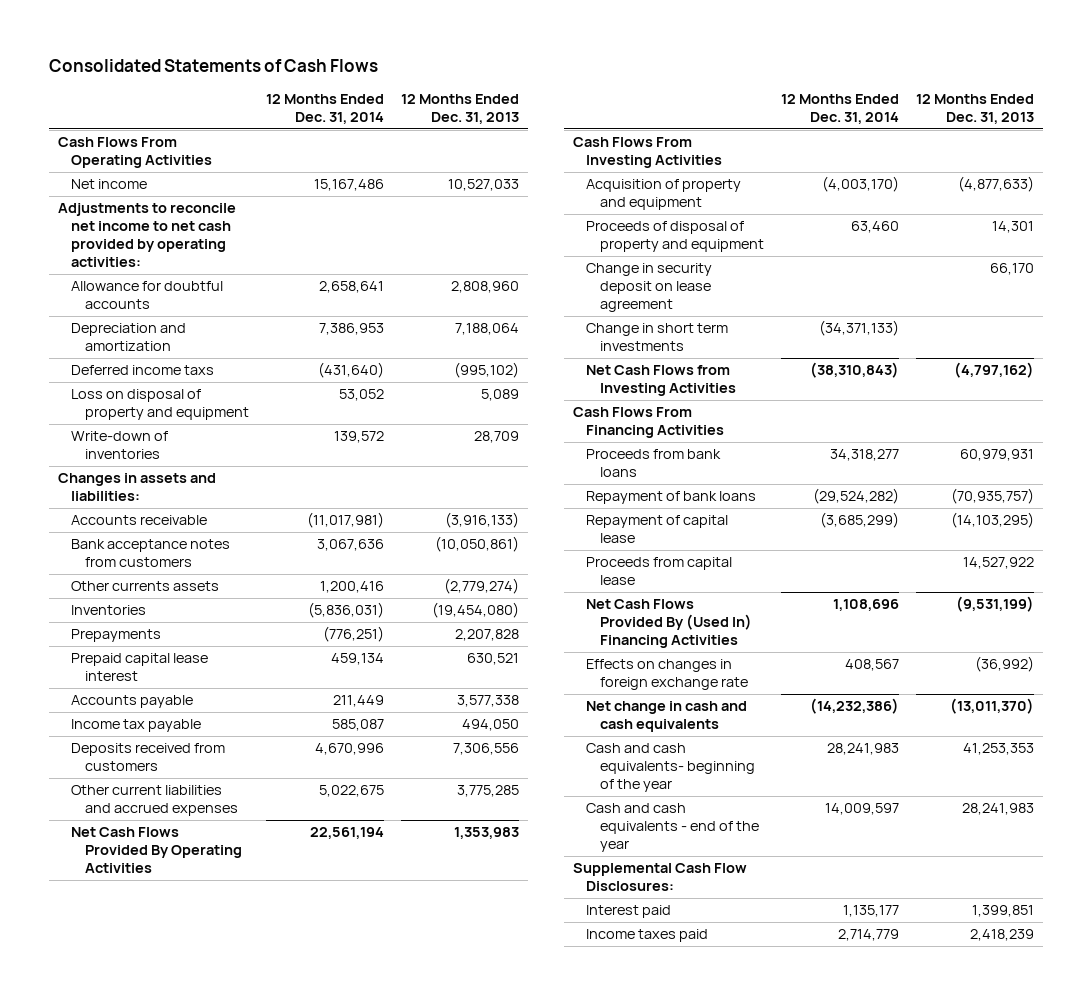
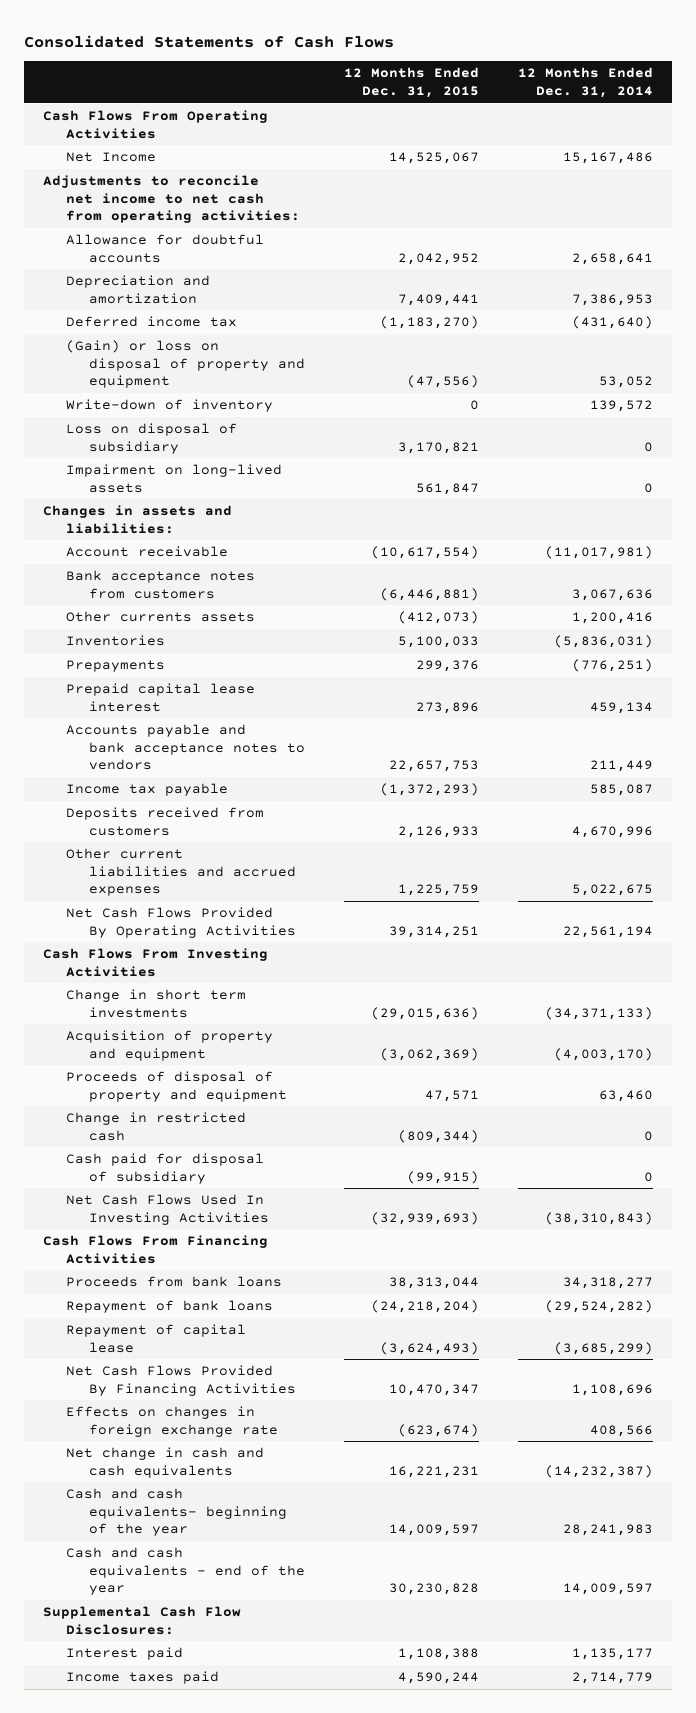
[401,94,520,125] 12 Months Ended Dec. 31, 2013 -> none
none -> [344,67,480,98] 12 Months Ended Dec. 31, 2015
[71,179,148,190] Net income -> [66,152,157,163] Net Income
[58,203,237,268] Adjustments to reconcile net income to net cash provided by operating activities: -> [43,175,301,224] Adjustments to reconcile net income to net cash from operating activities:
[71,365,215,376] Deferred income taxs -> [66,316,238,328] Deferred income tax
[71,389,249,421] Loss on disposal of property and equipment -> [66,340,306,389] (Gain) or loss on disposal of property and equipment
[71,431,169,460] Write-down of inventories -> [66,399,274,413] Write-down of inventory
none -> [66,423,238,454] Loss on disposal of subsidiary
none -> [66,464,283,493] Impairment on long-lived assets
[71,515,208,526] Accounts receivable -> [66,546,229,558] Account receivable
[71,695,194,709] Accounts payable -> [66,724,306,771] Accounts payable and bank acceptance notes to vendors
[586,323,729,352] Change in short term investments -> [66,989,247,1018] Change in short term investments
[586,263,713,313] Change in security deposit on lease agreement -> none
none -> [66,1112,247,1141] Change in restricted cash
none -> [66,1153,265,1184] Cash paid for disposal of subsidiary
[586,365,736,397] Net Cash Flows from Investing Activities -> [66,1194,270,1225] Net Cash Flows Used In Investing Activities
[586,557,733,586] Proceeds from capital lease -> none
[586,599,752,649] Net Cash Flows Provided By (Used In) Financing Activities -> [66,1365,297,1396] Net Cash Flows Provided By Financing Activities
[844,659,899,672] 408,567 -> [589,1424,653,1437] 408,566
[809,698,899,715] (14,232,386) -> [544,1464,653,1478] (14,232,387)

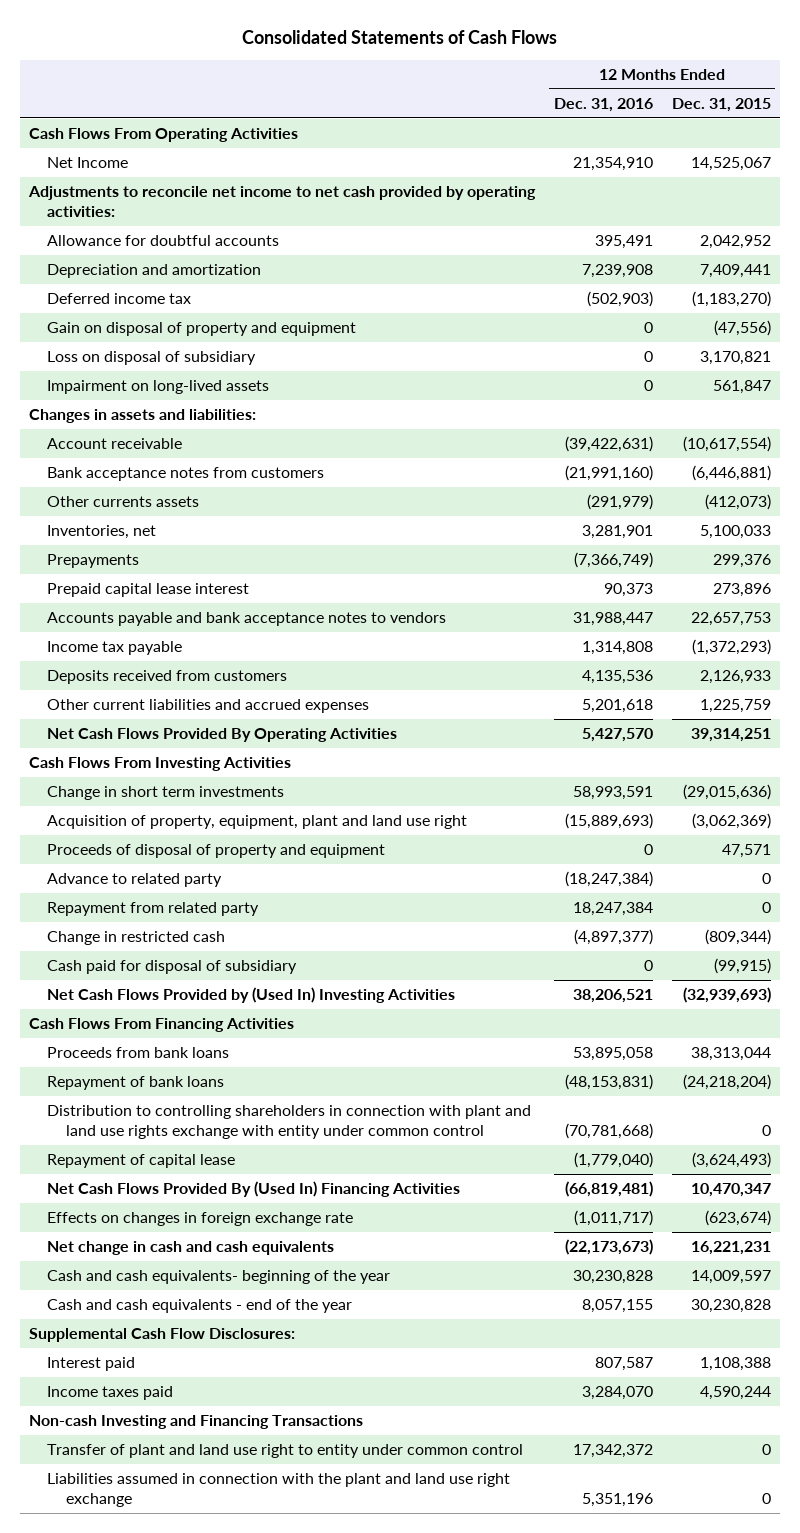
[517,67,653,98] 12 Months Ended Dec. 31, 2014 -> none
none -> [553,97,653,112] Dec. 31, 2016
[43,175,301,224] Adjustments to reconcile net income to net cash from operating activities: -> [28,186,537,218] Adjustments to reconcile net income to net cash provided by operating activities:
[66,399,274,413] Write-down of inventory -> none
[66,340,306,389] (Gain) or loss on disposal of property and equipment -> [47,322,357,337] Gain on disposal of property and equipment
[66,635,166,647] Inventories -> [47,525,157,540] Inventories, net
[66,1030,274,1061] Acquisition of property and equipment -> [47,815,468,830] Acquisition of property, equipment, plant and land use right
none -> [47,873,223,888] Advance to related party
none -> [47,902,260,917] Repayment from related party
[66,1194,270,1225] Net Cash Flows Used In Investing Activities -> [47,987,456,1004] Net Cash Flows Provided by (Used In) Investing Activities
none -> [47,1105,532,1140] Distribution to controlling shareholders in connection with plant and land use rights exchange with entity under common control
[66,1365,297,1396] Net Cash Flows Provided By Financing Activities -> [47,1181,461,1198] Net Cash Flows Provided By (Used In) Financing Activities
none -> [29,1415,364,1430] Non-cash Investing and Financing Transactions
none -> [47,1444,524,1459] Transfer of plant and land use right to entity under common control
none -> [47,1473,511,1508] Liabilities assumed in connection with the plant and land use right exchange

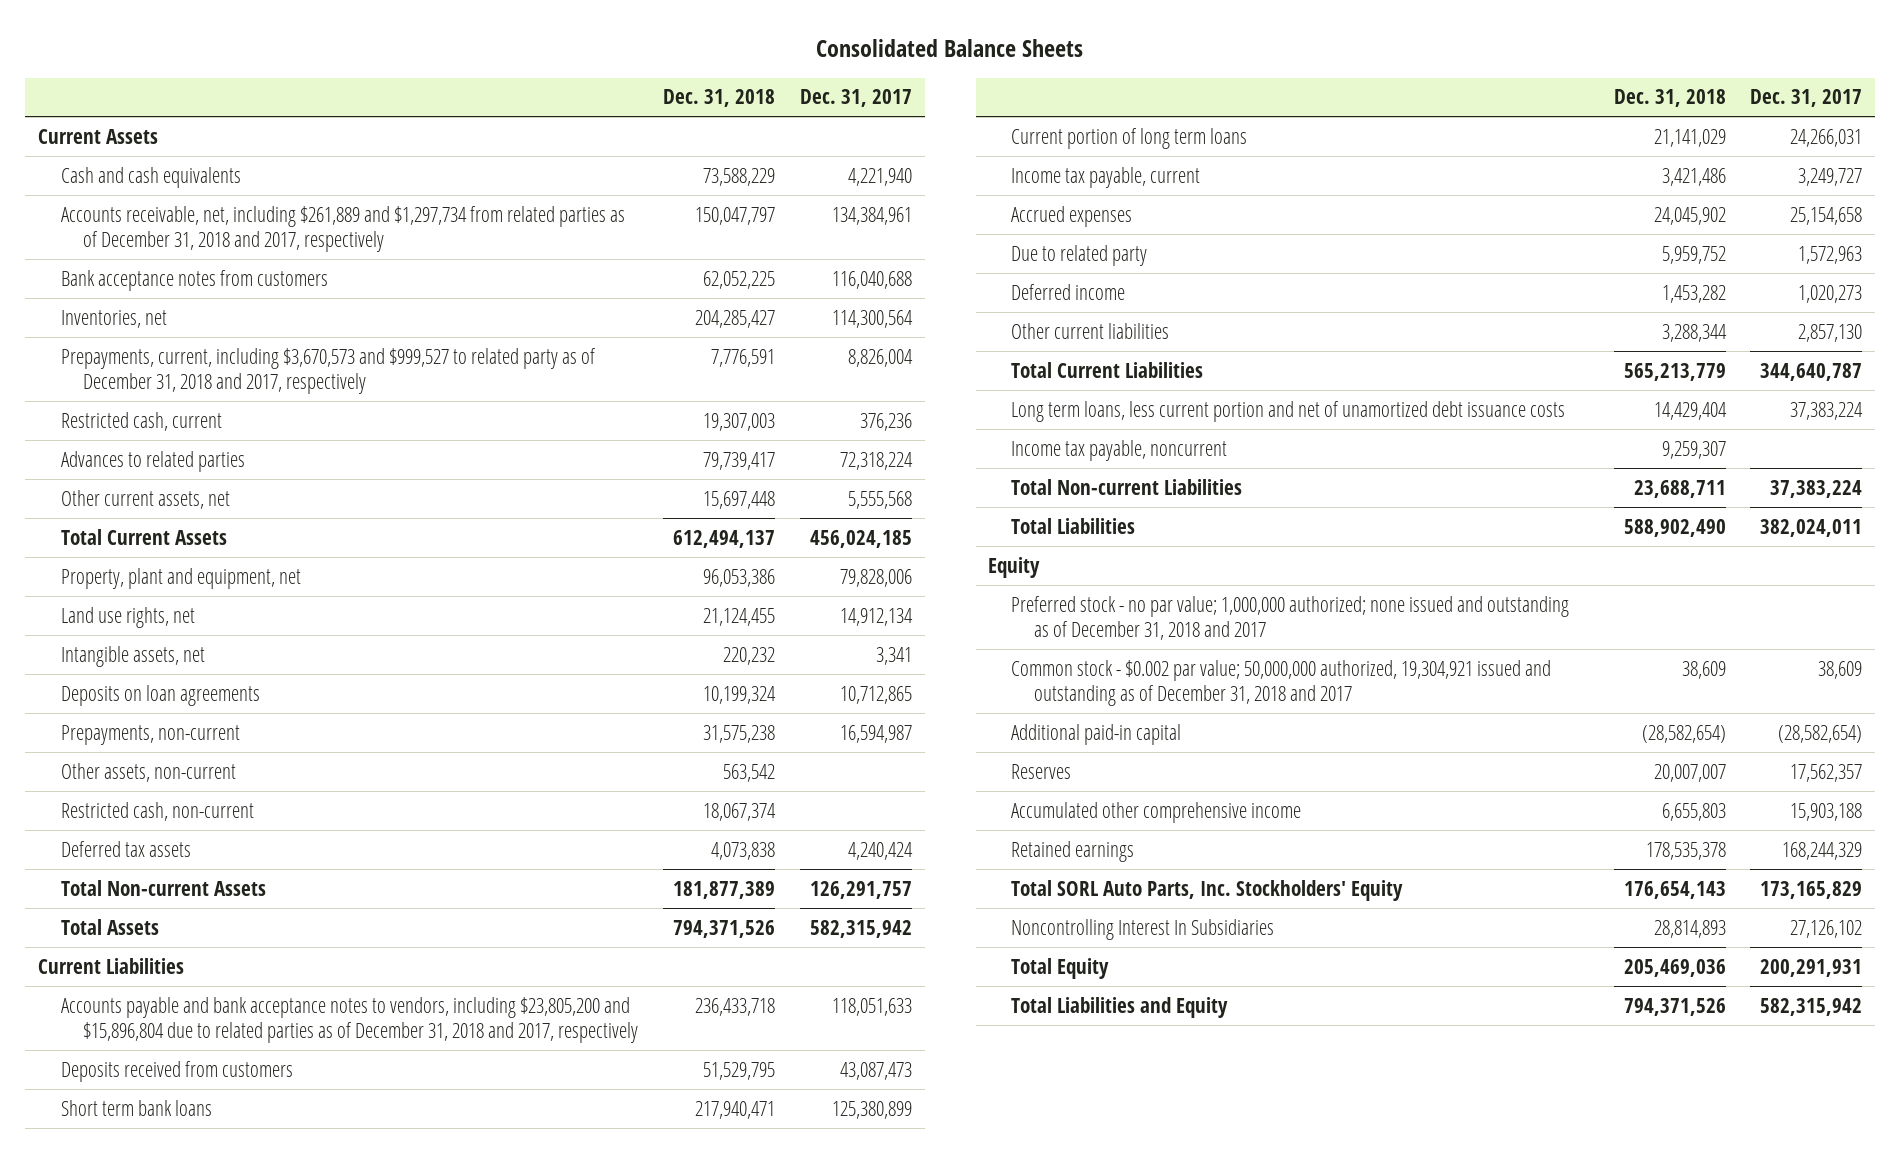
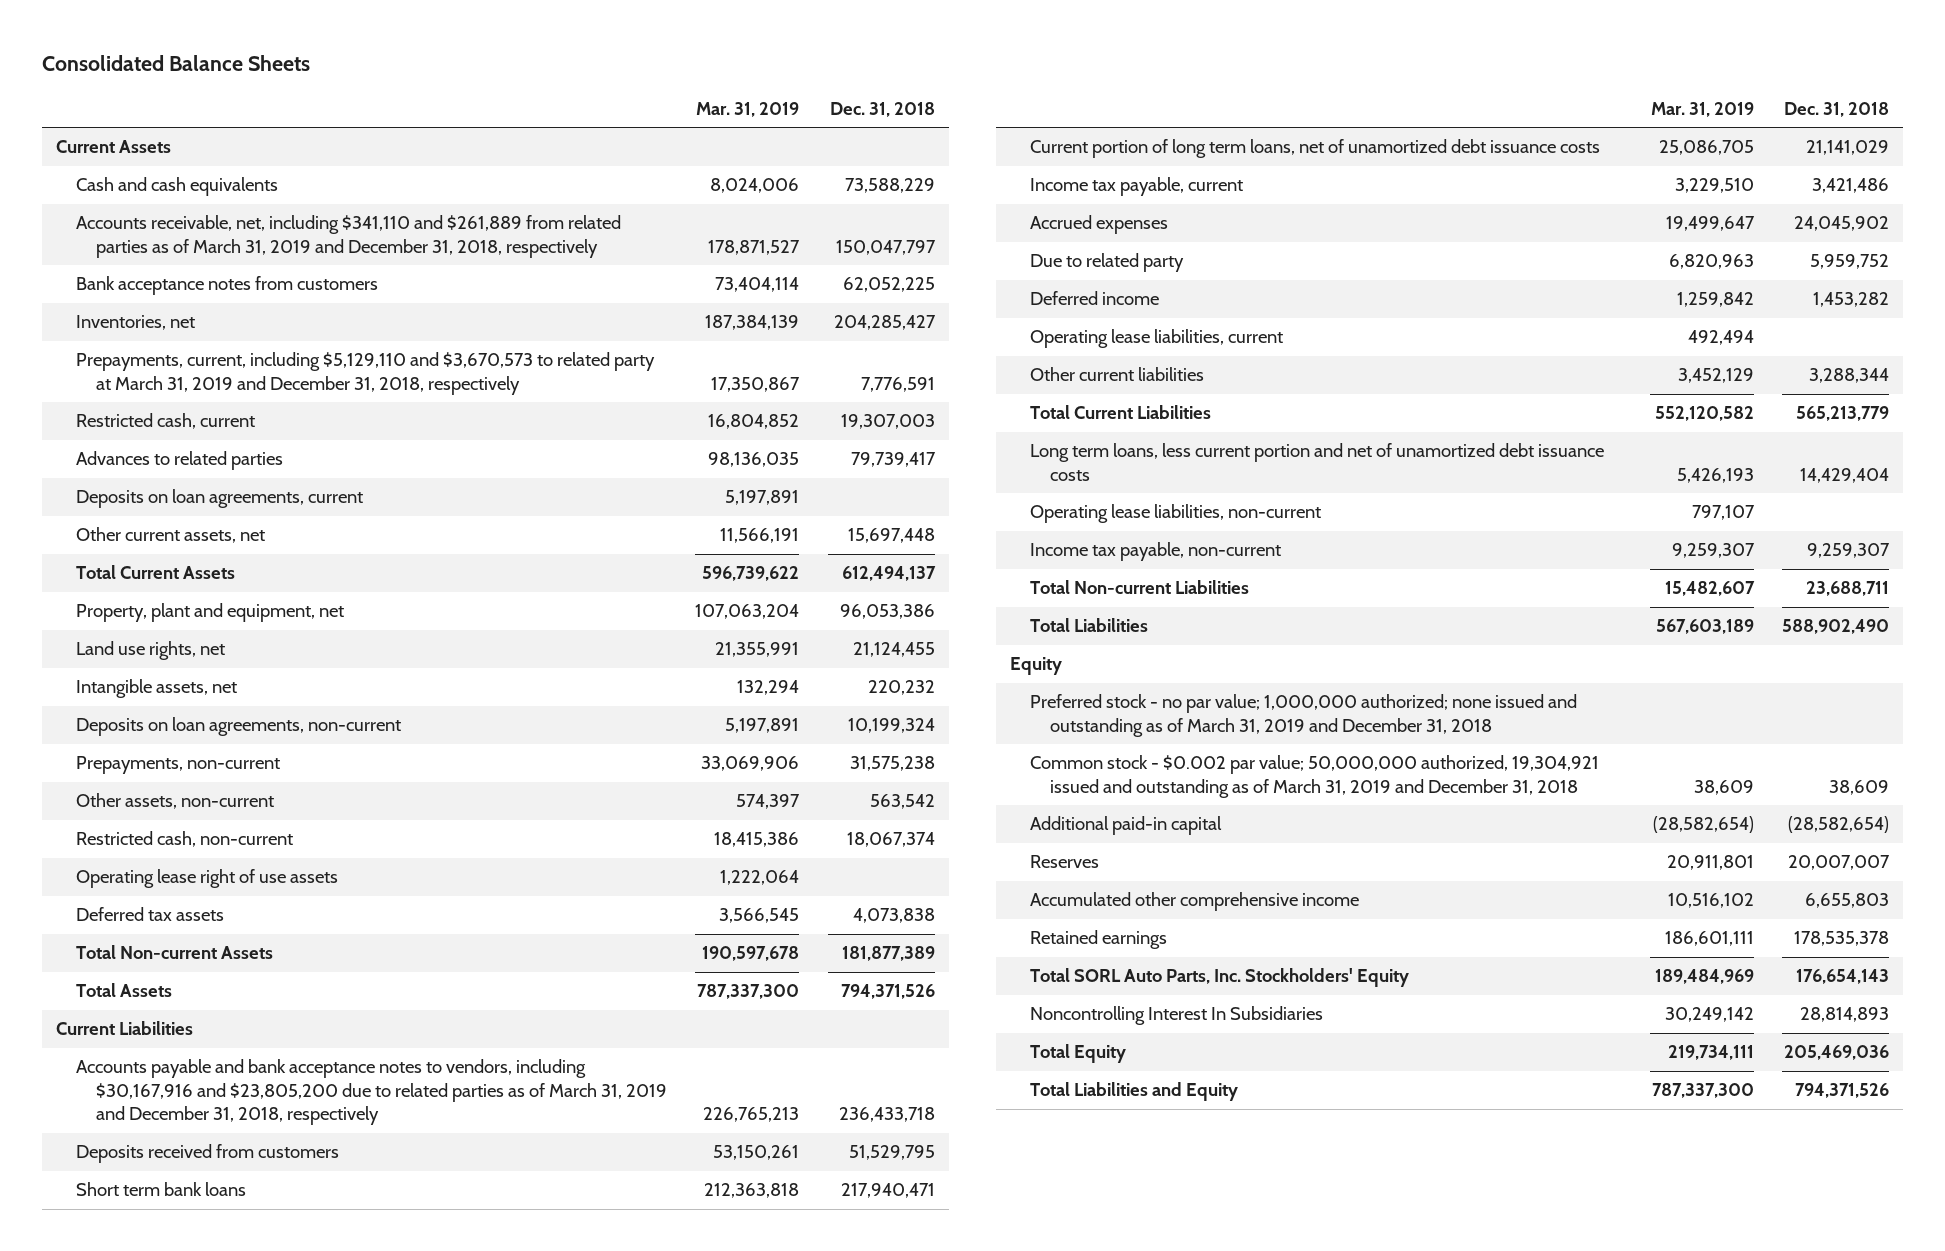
[800,89,913,108] Dec. 31, 2017 -> none
none -> [696,101,800,117] Mar. 31, 2019
[60,205,625,253] Accounts receivable, net, including $261,889 and $1,297,734 from related parties as of December 31, 2018 and 2017, respectively -> [75,215,621,258] Accounts receivable, net, including $341,110 and $261,889 from related parties as of March 31, 2019 and December 31, 2018, respectively
[60,347,596,395] Prepayments, current, including $3,670,573 and $999,527 to related party as of December 31, 2018 and 2017, respectively -> [75,352,655,395] Prepayments, current, including $5,129,110 and $3,670,573 to related party at March 31, 2019 and December 31, 2018, respectively
none -> [75,489,363,509] Deposits on loan agreements, current
[60,684,260,706] Deposits on loan agreements -> [75,717,401,737] Deposits on loan agreements, non-current
none -> [75,869,338,889] Operating lease right of use assets
[60,996,639,1044] Accounts payable and bank acceptance notes to vendors, including $23,805,200 and $15,896,804 due to related parties as of December 31, 2018 and 2017, respectively -> [75,1059,667,1126] Accounts payable and bank acceptance notes to vendors, including $30,167,916 and $23,805,200 due to related parties as of March 31, 2019 and December 31, 2018, respectively
[1010,127,1247,149] Current portion of long term loans -> [1030,139,1601,159] Current portion of long term loans, net of unamortized debt issuance costs
none -> [1030,329,1284,349] Operating lease liabilities, current
none -> [1030,504,1322,524] Operating lease liabilities, non-current
[1010,439,1227,461] Income tax payable, noncurrent -> [1030,542,1282,562] Income tax payable, non-current
[1010,595,1569,641] Preferred stock - no par value; 1,000,000 authorized; none issued and outstanding as of December 31, 2018 and 2017 -> [1030,694,1578,737] Preferred stock - no par value; 1,000,000 authorized; none issued and outstanding as of March 31, 2019 and December 31, 2018
[1010,659,1551,707] Common stock - $0.002 par value; 50,000,000 authorized, 19,304,921 issued and outstanding as of December 31, 2018 and 2017 -> [1030,755,1600,798] Common stock - $0.002 par value; 50,000,000 authorized, 19,304,921 issued and outstanding as of March 31, 2019 and December 31, 2018

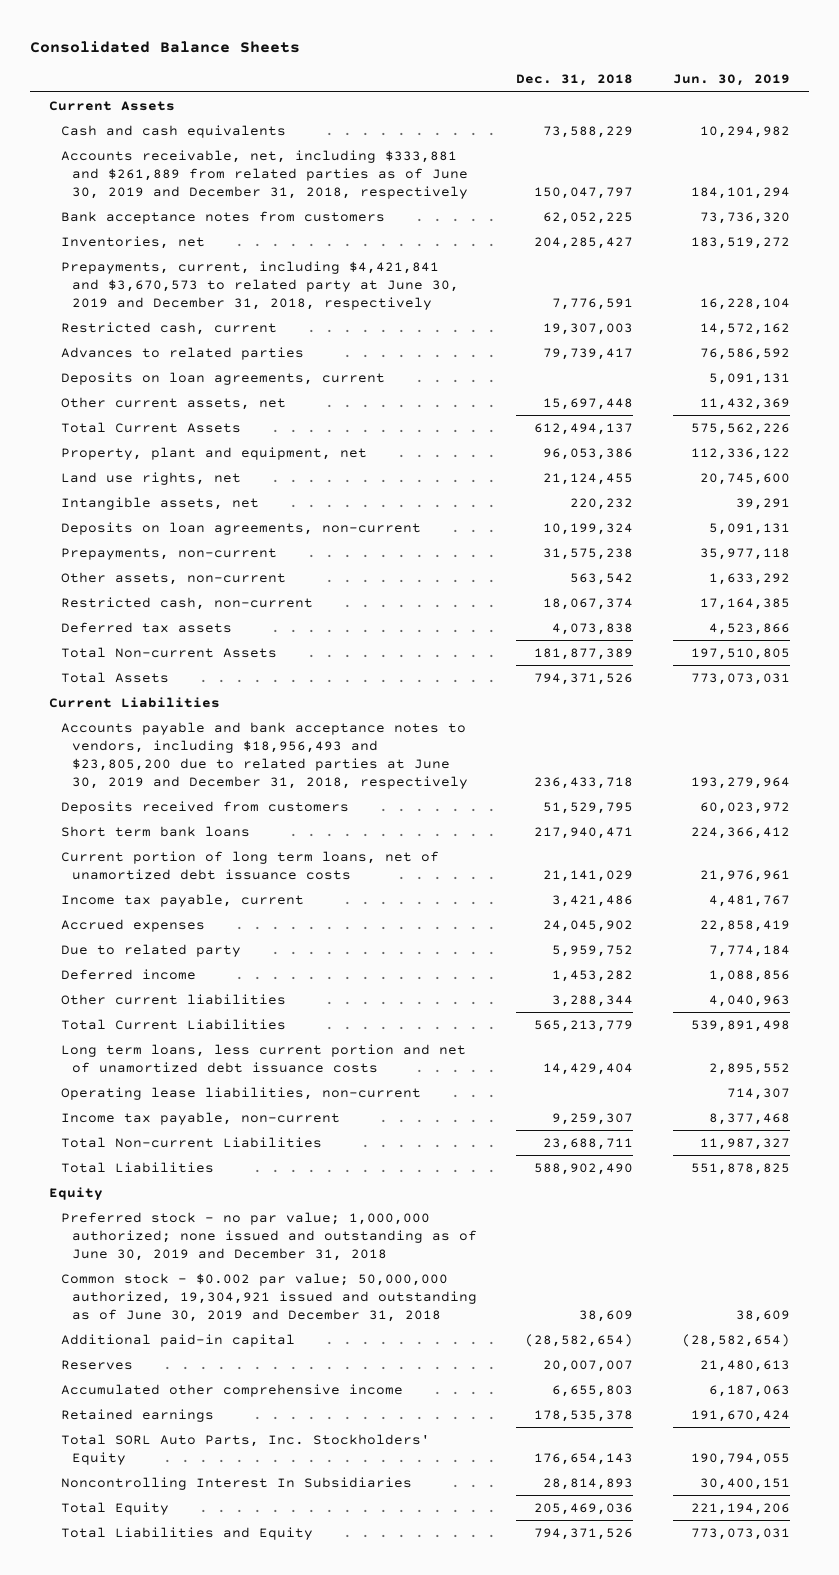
[696,101,800,117] Mar. 31, 2019 -> none
none -> [672,74,790,87] Jun. 30, 2019
[75,215,621,258] Accounts receivable, net, including $341,110 and $261,889 from related parties as of March 31, 2019 and December 31, 2018, respectively -> [60,149,468,199] Accounts receivable, net, including $333,881 and $261,889 from related parties as of June 30, 2019 and December 31, 2018, respectively
[75,352,655,395] Prepayments, current, including $5,129,110 and $3,670,573 to related party at March 31, 2019 and December 31, 2018, respectively -> [60,260,459,310] Prepayments, current, including $4,421,841 and $3,670,573 to related party at June 30, 2019 and December 31, 2018, respectively
[75,869,338,889] Operating lease right of use assets -> none
[75,1059,667,1126] Accounts payable and bank acceptance notes to vendors, including $30,167,916 and $23,805,200 due to related parties as of March 31, 2019 and December 31, 2018, respectively -> [60,721,468,789] Accounts payable and bank acceptance notes to vendors, including $18,956,493 and $23,805,200 due to related parties at June 30, 2019 and December 31, 2018, respectively
[1030,329,1284,349] Operating lease liabilities, current -> none
[1030,694,1578,737] Preferred stock - no par value; 1,000,000 authorized; none issued and outstanding as of March 31, 2019 and December 31, 2018 -> [60,1211,477,1261] Preferred stock - no par value; 1,000,000 authorized; none issued and outstanding as of June 30, 2019 and December 31, 2018
[1030,755,1600,798] Common stock - $0.002 par value; 50,000,000 authorized, 19,304,921 issued and outstanding as of March 31, 2019 and December 31, 2018 -> [60,1272,477,1322] Common stock - $0.002 par value; 50,000,000 authorized, 19,304,921 issued and outstanding as of June 30, 2019 and December 31, 2018

